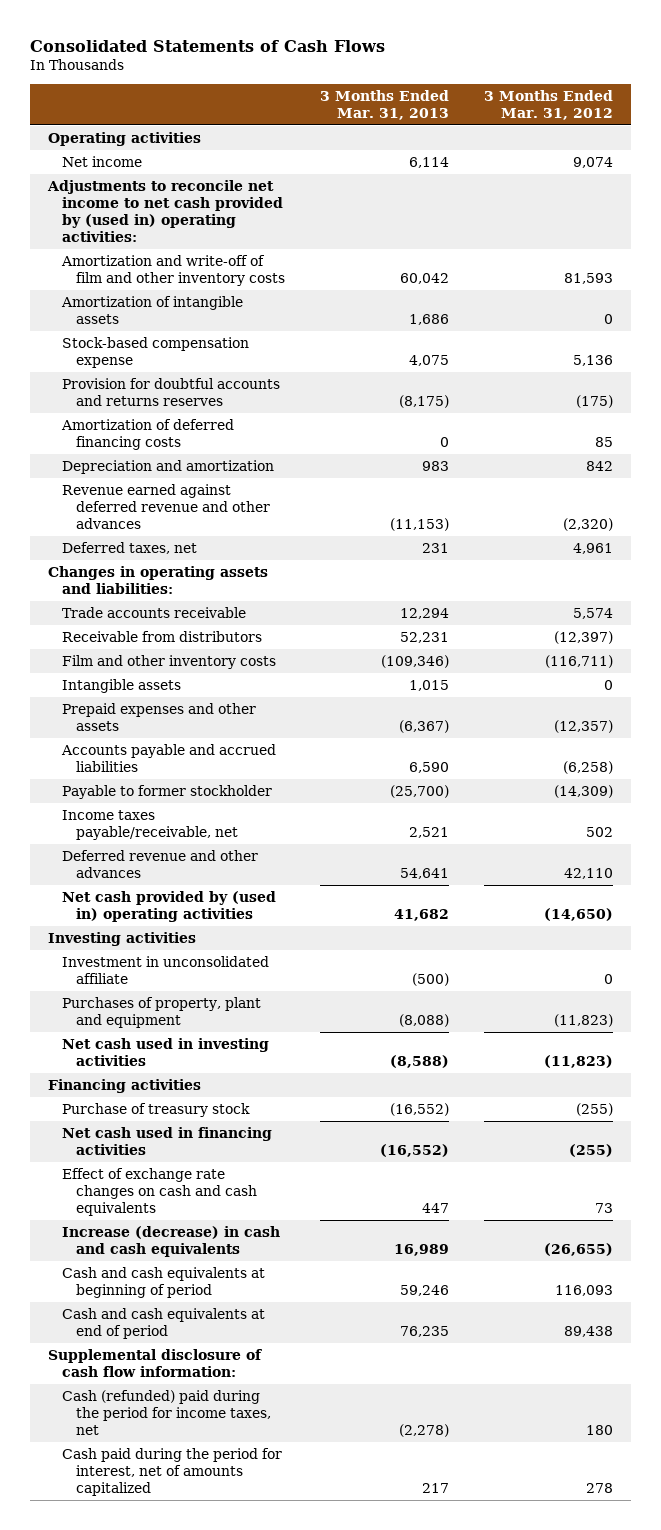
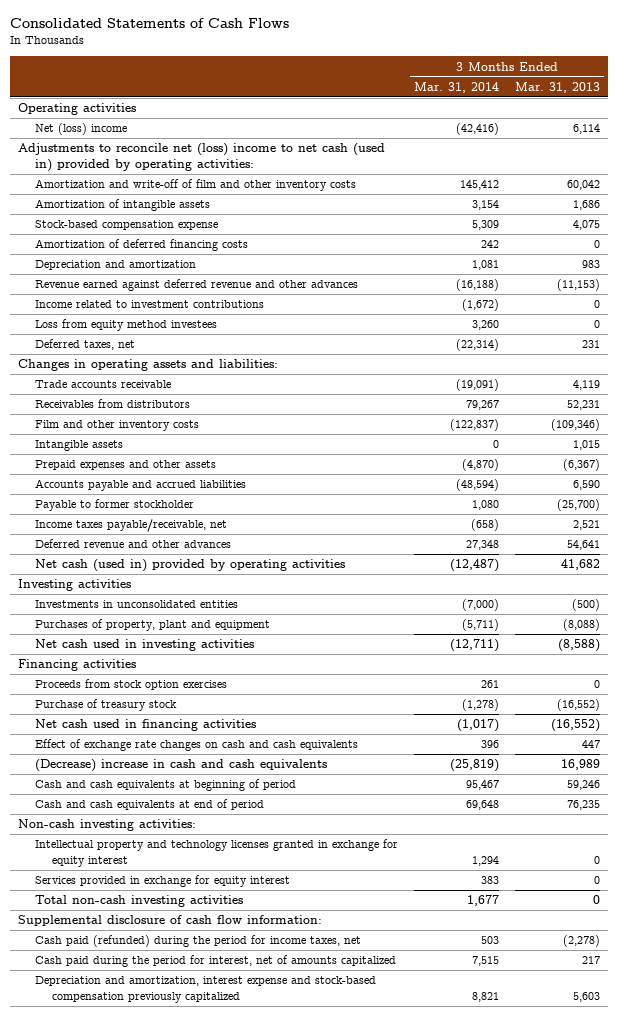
[484,89,614,120] 3 Months Ended Mar. 31, 2012 -> none
none -> [414,81,500,93] Mar. 31, 2014
[62,156,143,168] Net income -> [35,123,128,136] Net (loss) income
[46,180,284,242] Adjustments to reconcile net income to net cash provided by (used in) operating activities: -> [17,143,385,172] Adjustments to reconcile net (loss) income to net cash (used in) provided by operating activities:
[62,378,281,407] Provision for doubtful accounts and returns reserves -> none
none -> [35,300,265,309] Income related to investment contributions
none -> [35,319,218,332] Loss from equity method investees
[400,608,450,620] 12,294 -> [573,380,601,391] 4,119
[62,631,263,643] Receivable from distributors -> [35,399,191,409] Receivables from distributors
[62,891,277,923] Net cash provided by (used in) operating activities -> [35,559,346,573] Net cash (used in) provided by operating activities
[62,956,270,985] Investment in unconsolidated affiliate -> [35,600,239,609] Investments in unconsolidated entities
none -> [35,679,228,691] Proceeds from stock option exercises
[62,1226,281,1258] Increase (decrease) in cash and cash equivalents -> [35,759,328,773] (Decrease) increase in cash and cash equivalents
none -> [17,819,196,832] Non-cash investing activities:
none -> [35,839,399,867] Intellectual property and technology licenses granted in exchange for equity interest
none -> [35,875,291,888] Services provided in exchange for equity interest
none -> [35,895,244,908] Total non-cash investing activities
[62,1390,272,1435] Cash (refunded) paid during the period for income taxes, net -> [35,935,362,948] Cash paid (refunded) during the period for income taxes, net
none -> [35,976,377,1003] Depreciation and amortization, interest expense and stock-based compensation previously capitalized

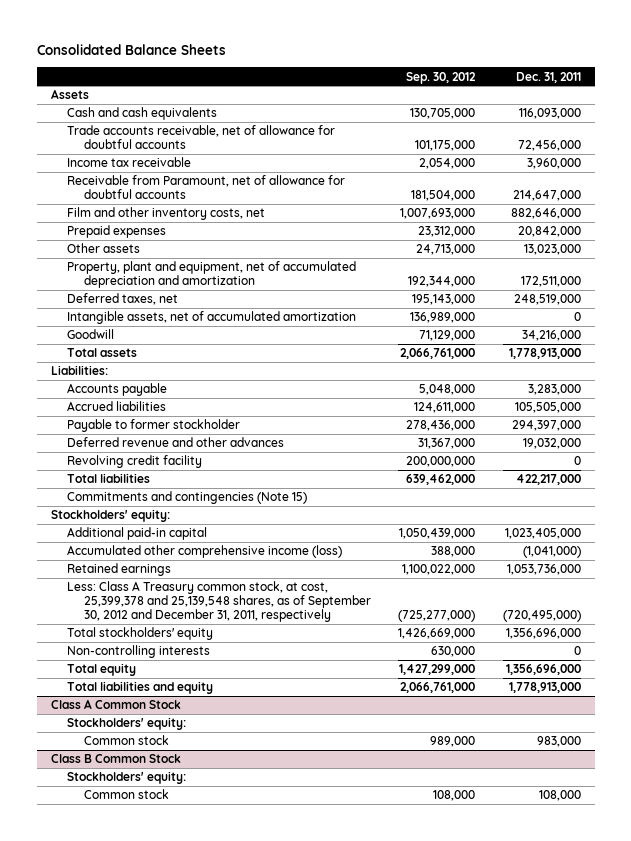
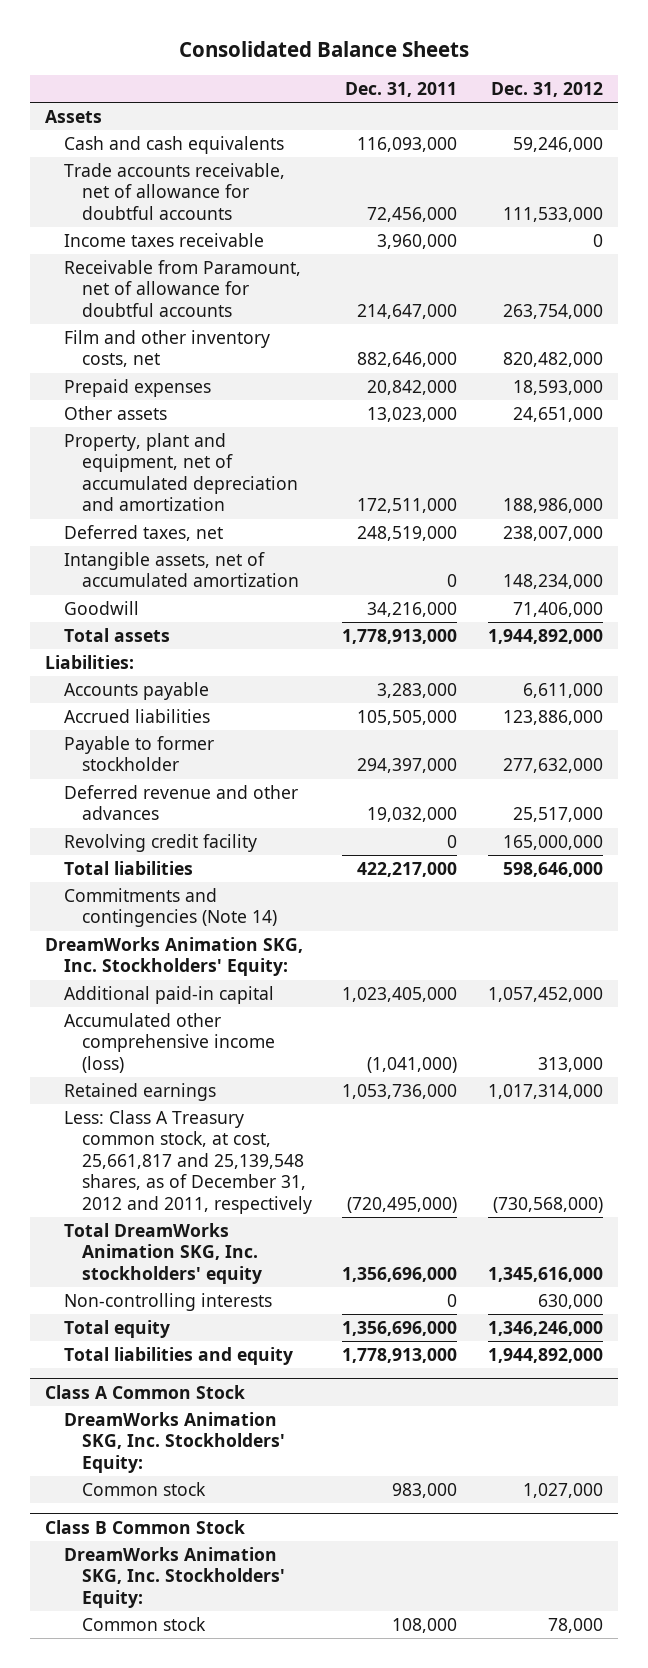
[406,71,477,84] Sep. 30, 2012 -> none
none -> [490,81,603,97] Dec. 31, 2012
[67,157,192,168] Income tax receivable -> [63,233,264,248] Income taxes receivable
[67,491,308,505] Commitments and contingencies (Note 15) -> [63,888,278,928] Commitments and contingencies (Note 14)
[50,509,170,523] Stockholders' equity: -> [44,937,303,977] DreamWorks Animation SKG, Inc. Stockholders' Equity:
[67,581,371,623] Less: Class A Treasury common stock, at cost, 25,399,378 and 25,139,548 shares, as of September 30, 2012 and December 31, 2011, respectively -> [63,1110,313,1214] Less: Class A Treasury common stock, at cost, 25,661,817 and 25,139,548 shares, as of December 31, 2012 and 2011, respectively
[67,627,214,641] Total stockholders' equity -> [63,1223,263,1284] Total DreamWorks Animation SKG, Inc. stockholders' equity
[67,717,187,731] Stockholders' equity: -> [63,1412,286,1473] DreamWorks Animation SKG, Inc. Stockholders' Equity:
[67,771,187,785] Stockholders' equity: -> [63,1547,286,1608] DreamWorks Animation SKG, Inc. Stockholders' Equity:

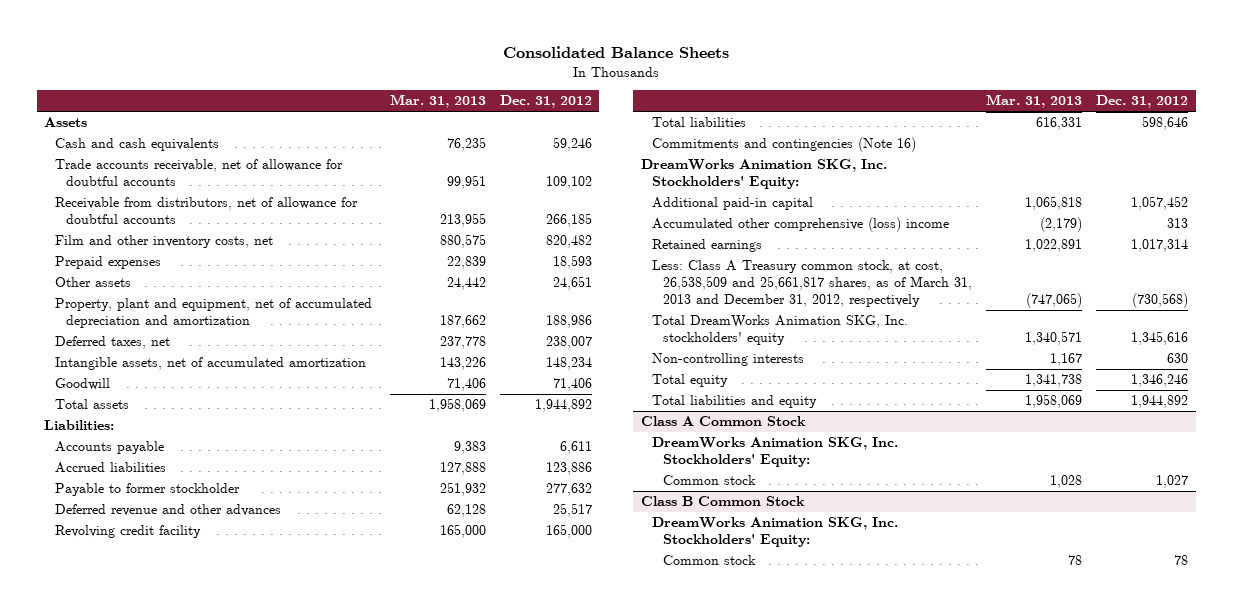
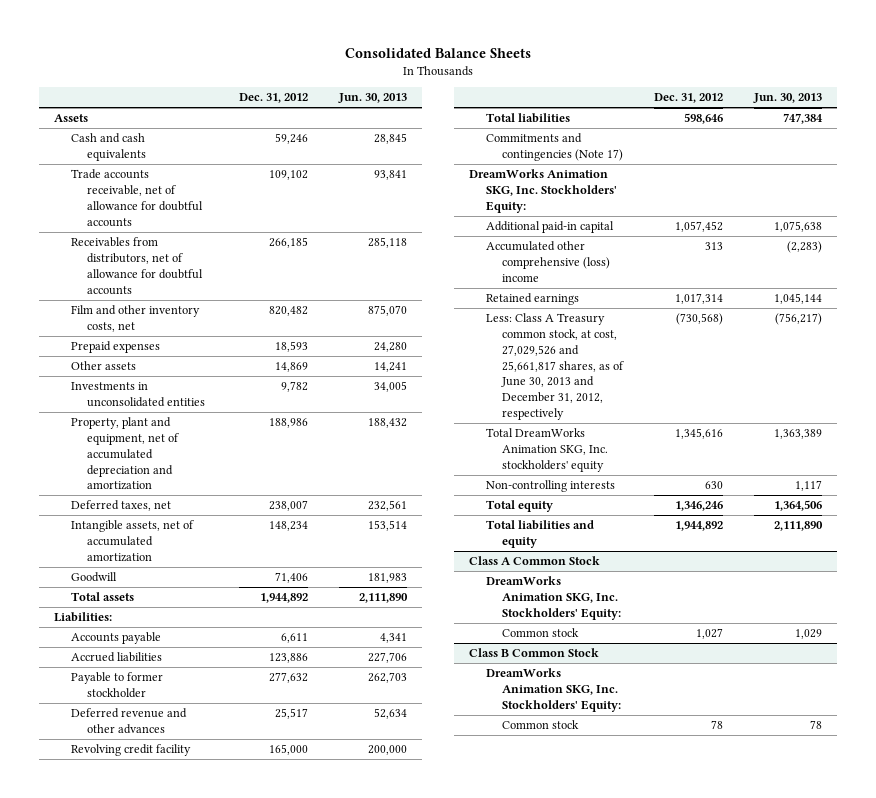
[389,94,486,109] Mar. 31, 2013 -> none
none -> [337,93,407,104] Jun. 30, 2013
[55,197,359,225] Receivable from distributors, net of allowance for doubtful accounts -> [70,237,204,295] Receivables from distributors, net of allowance for doubtful accounts
[553,276,593,291] 24,651 -> [275,362,309,373] 14,869
none -> [70,382,206,407] Investments in unconsolidated entities
[651,137,916,153] Commitments and contingencies (Note 16) -> [485,133,624,161] Commitments and contingencies (Note 17)
[651,260,972,308] Less: Class A Treasury common stock, at cost, 26,538,509 and 25,661,817 shares, as of March 31, 2013 and December 31, 2012, respectively -> [485,313,625,421] Less: Class A Treasury common stock, at cost, 27,029,526 and 25,661,817 shares, as of June 30, 2013 and December 31, 2012, respectively

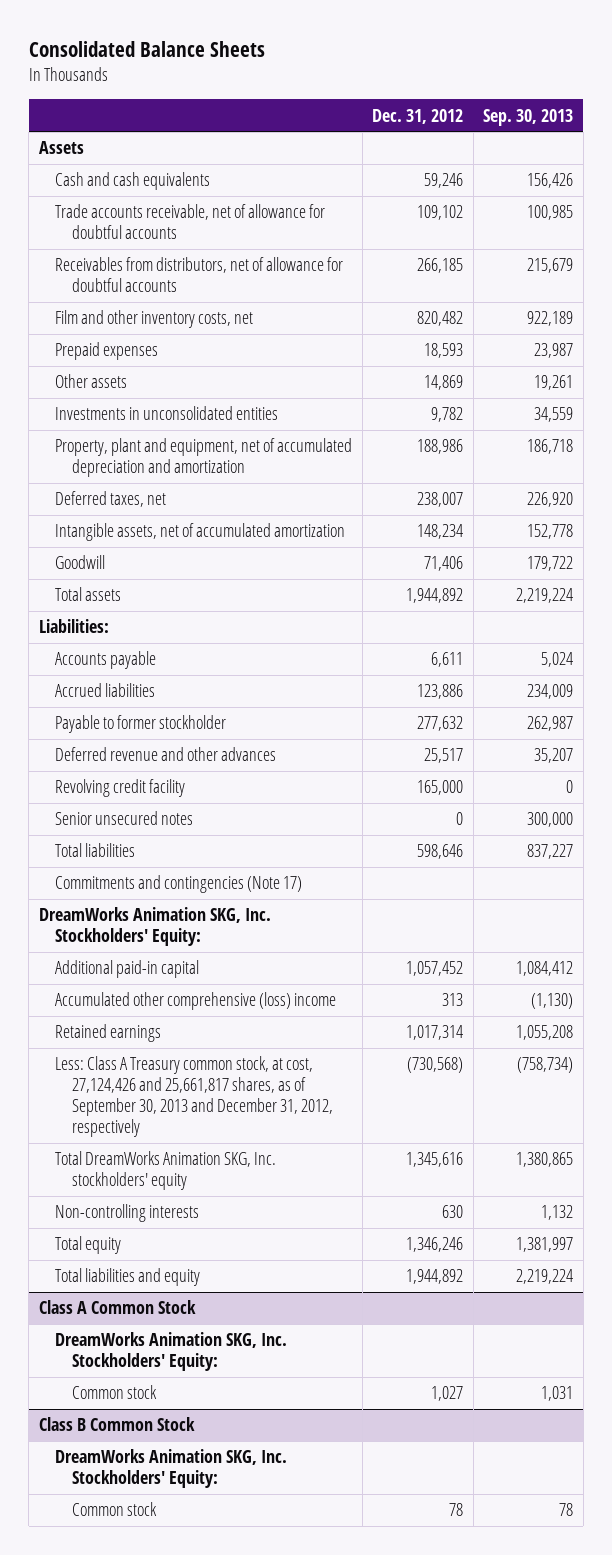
[337,93,407,104] Jun. 30, 2013 -> none
none -> [483,108,574,126] Sep. 30, 2013
none -> [55,811,194,826] Senior unsecured notes
[485,313,625,421] Less: Class A Treasury common stock, at cost, 27,029,526 and 25,661,817 shares, as of June 30, 2013 and December 31, 2012, respectively -> [55,1056,333,1138] Less: Class A Treasury common stock, at cost, 27,124,426 and 25,661,817 shares, as of September 30, 2013 and December 31, 2012, respectively

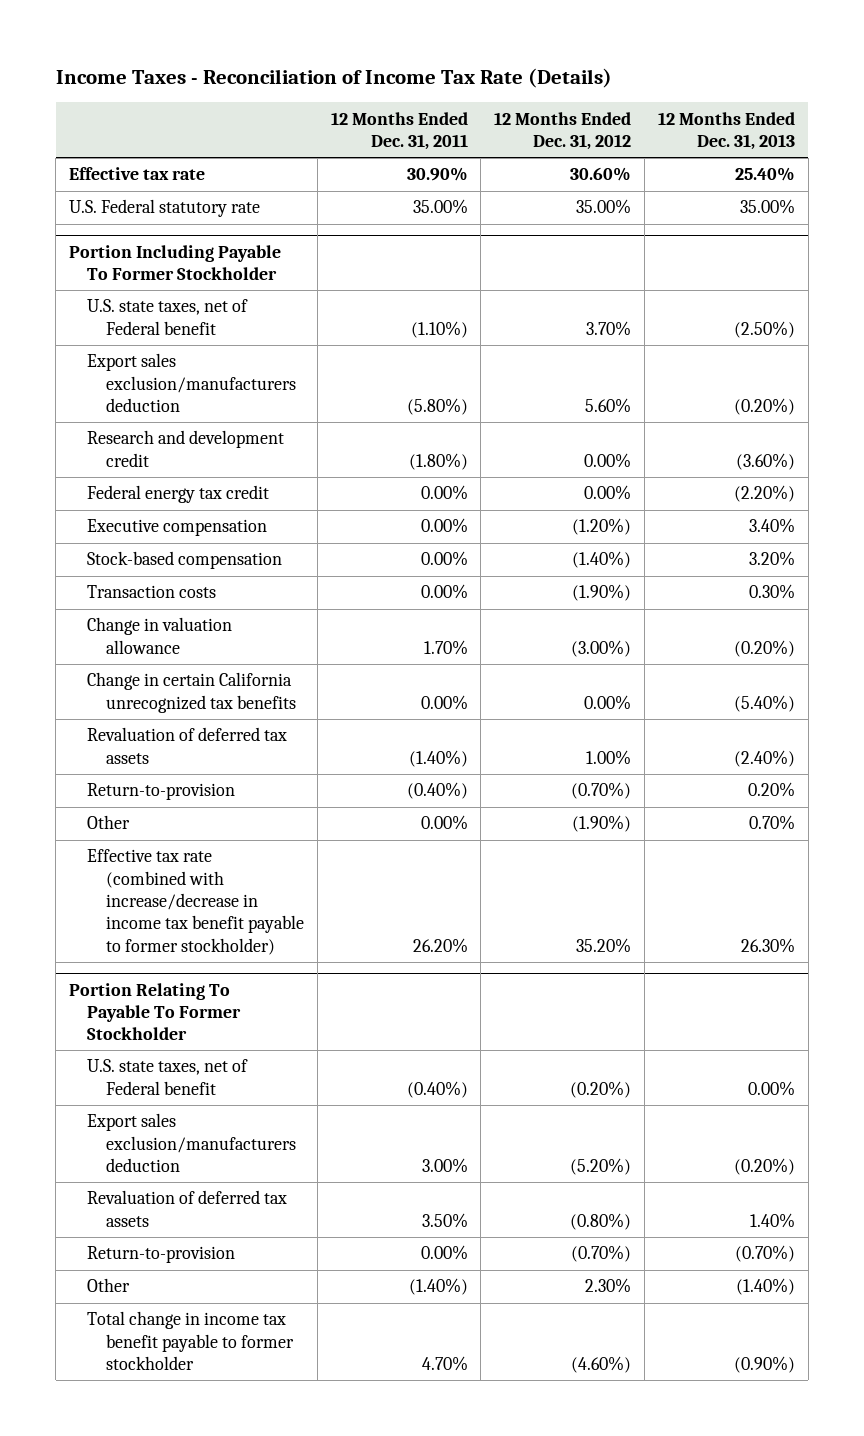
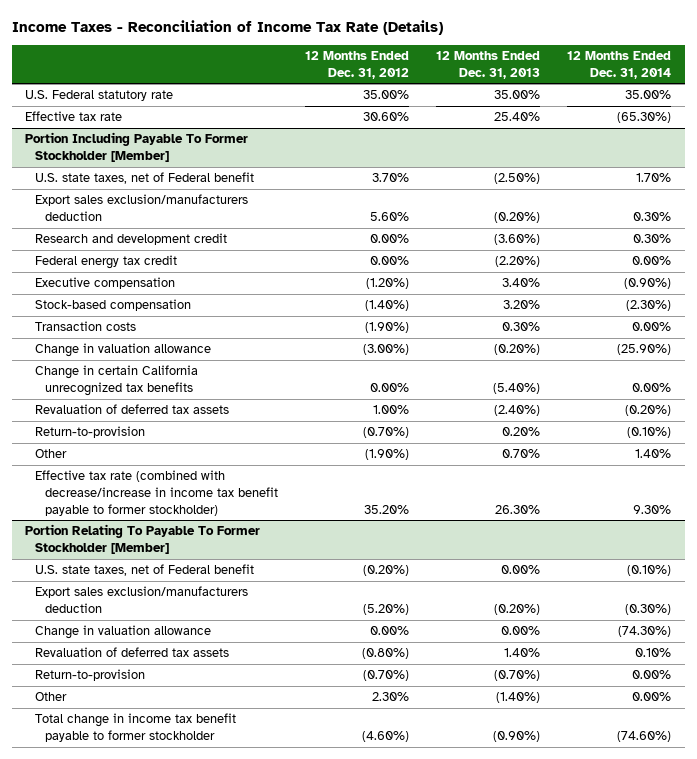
[330,111,468,151] 12 Months Ended Dec. 31, 2011 -> none
none -> [567,51,672,79] 12 Months Ended Dec. 31, 2014
[69,167,206,181] Effective tax rate -> [25,111,123,122] Effective tax rate
[69,244,282,280] Portion Including Payable To Former Stockholder -> [25,132,249,163] Portion Including Payable To Former Stockholder [Member]
[87,849,304,955] Effective tax rate (combined with increase/decrease in income tax benefit payable to former stockholder) -> [35,470,278,516] Effective tax rate (combined with decrease/increase in income tax benefit payable to former stockholder)
[69,982,242,1041] Portion Relating To Payable To Former Stockholder -> [25,524,261,555] Portion Relating To Payable To Former Stockholder [Member]
none -> [35,625,212,640] Change in valuation allowance

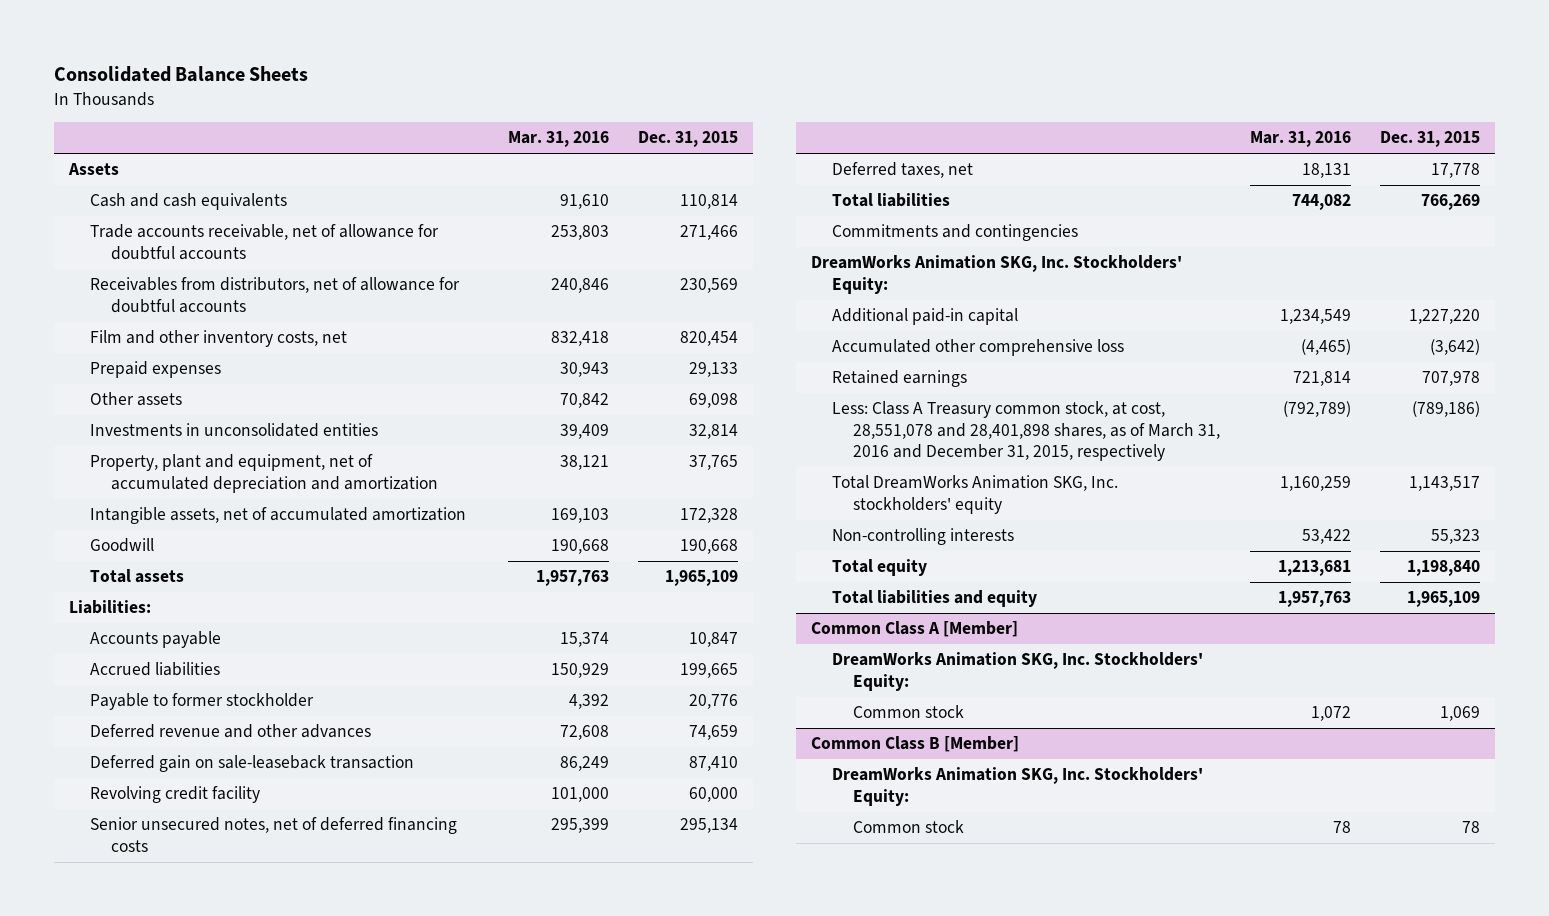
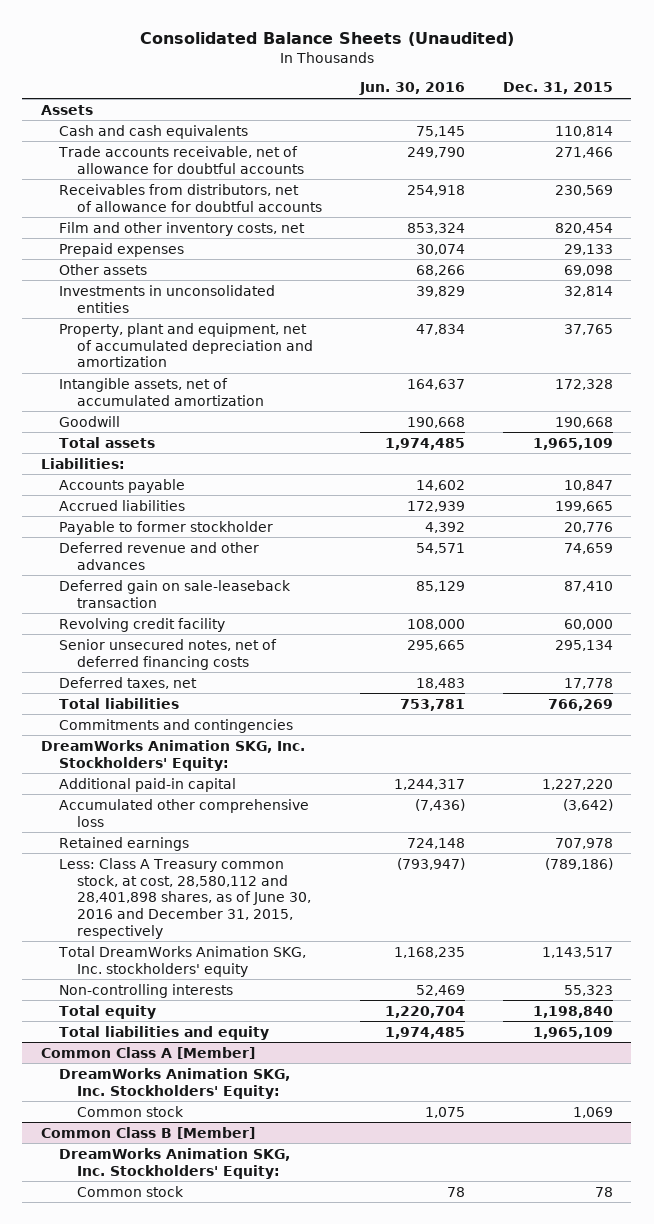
[54,66,309,83] Consolidated Balance Sheets -> [139,31,514,46] Consolidated Balance Sheets (Unaudited)
[507,131,609,148] Mar. 31, 2016 -> none
none -> [358,82,465,96] Jun. 30, 2016
[832,401,1221,462] Less: Class A Treasury common stock, at cost, 28,551,078 and 28,401,898 shares, as of March 31, 2016 and December 31, 2015, respectively -> [59,857,312,939] Less: Class A Treasury common stock, at cost, 28,580,112 and 28,401,898 shares, as of June 30, 2016 and December 31, 2015, respectively

